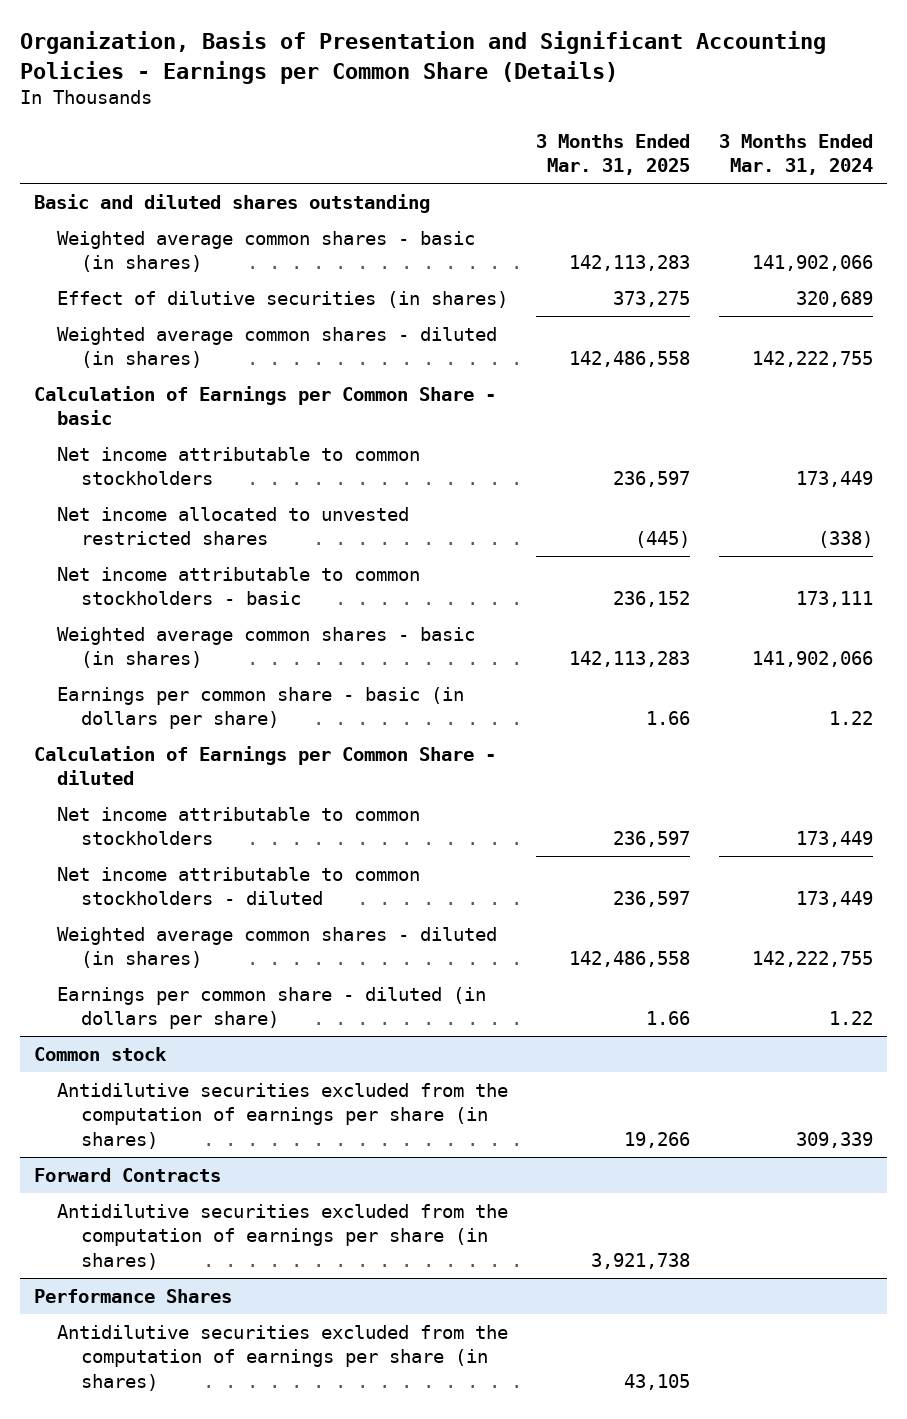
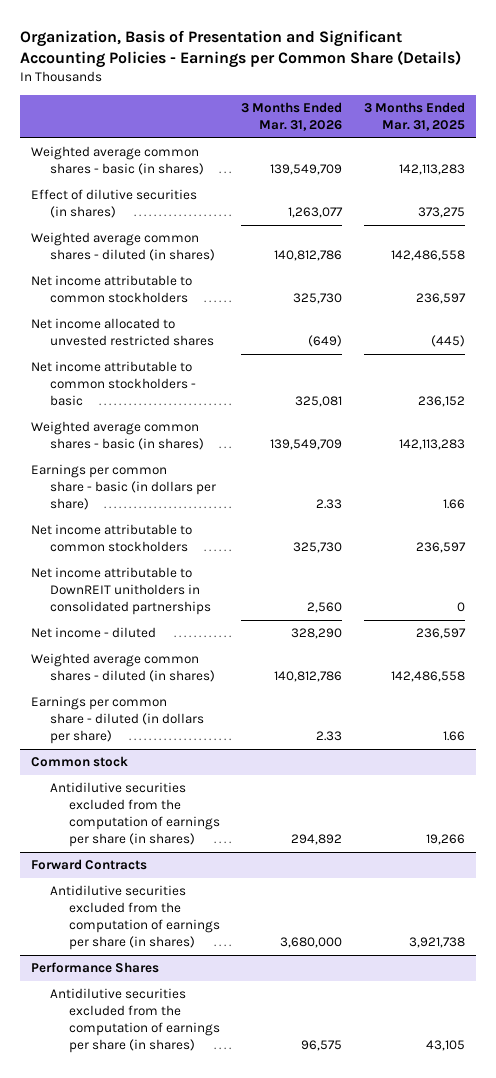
[718,133,873,176] 3 Months Ended Mar. 31, 2024 -> none
none -> [241,102,343,132] 3 Months Ended Mar. 31, 2026
[34,193,431,213] Basic and diluted shares outstanding -> none
[34,385,497,426] Calculation of Earnings per Common Share - basic -> none
[34,745,497,786] Calculation of Earnings per Common Share - diluted -> none
none -> [31,567,211,616] Net income attributable to DownREIT unitholders in consolidated partnerships
[57,866,421,906] Net income attributable to common stockholders - diluted -> [31,627,157,639] Net income - diluted

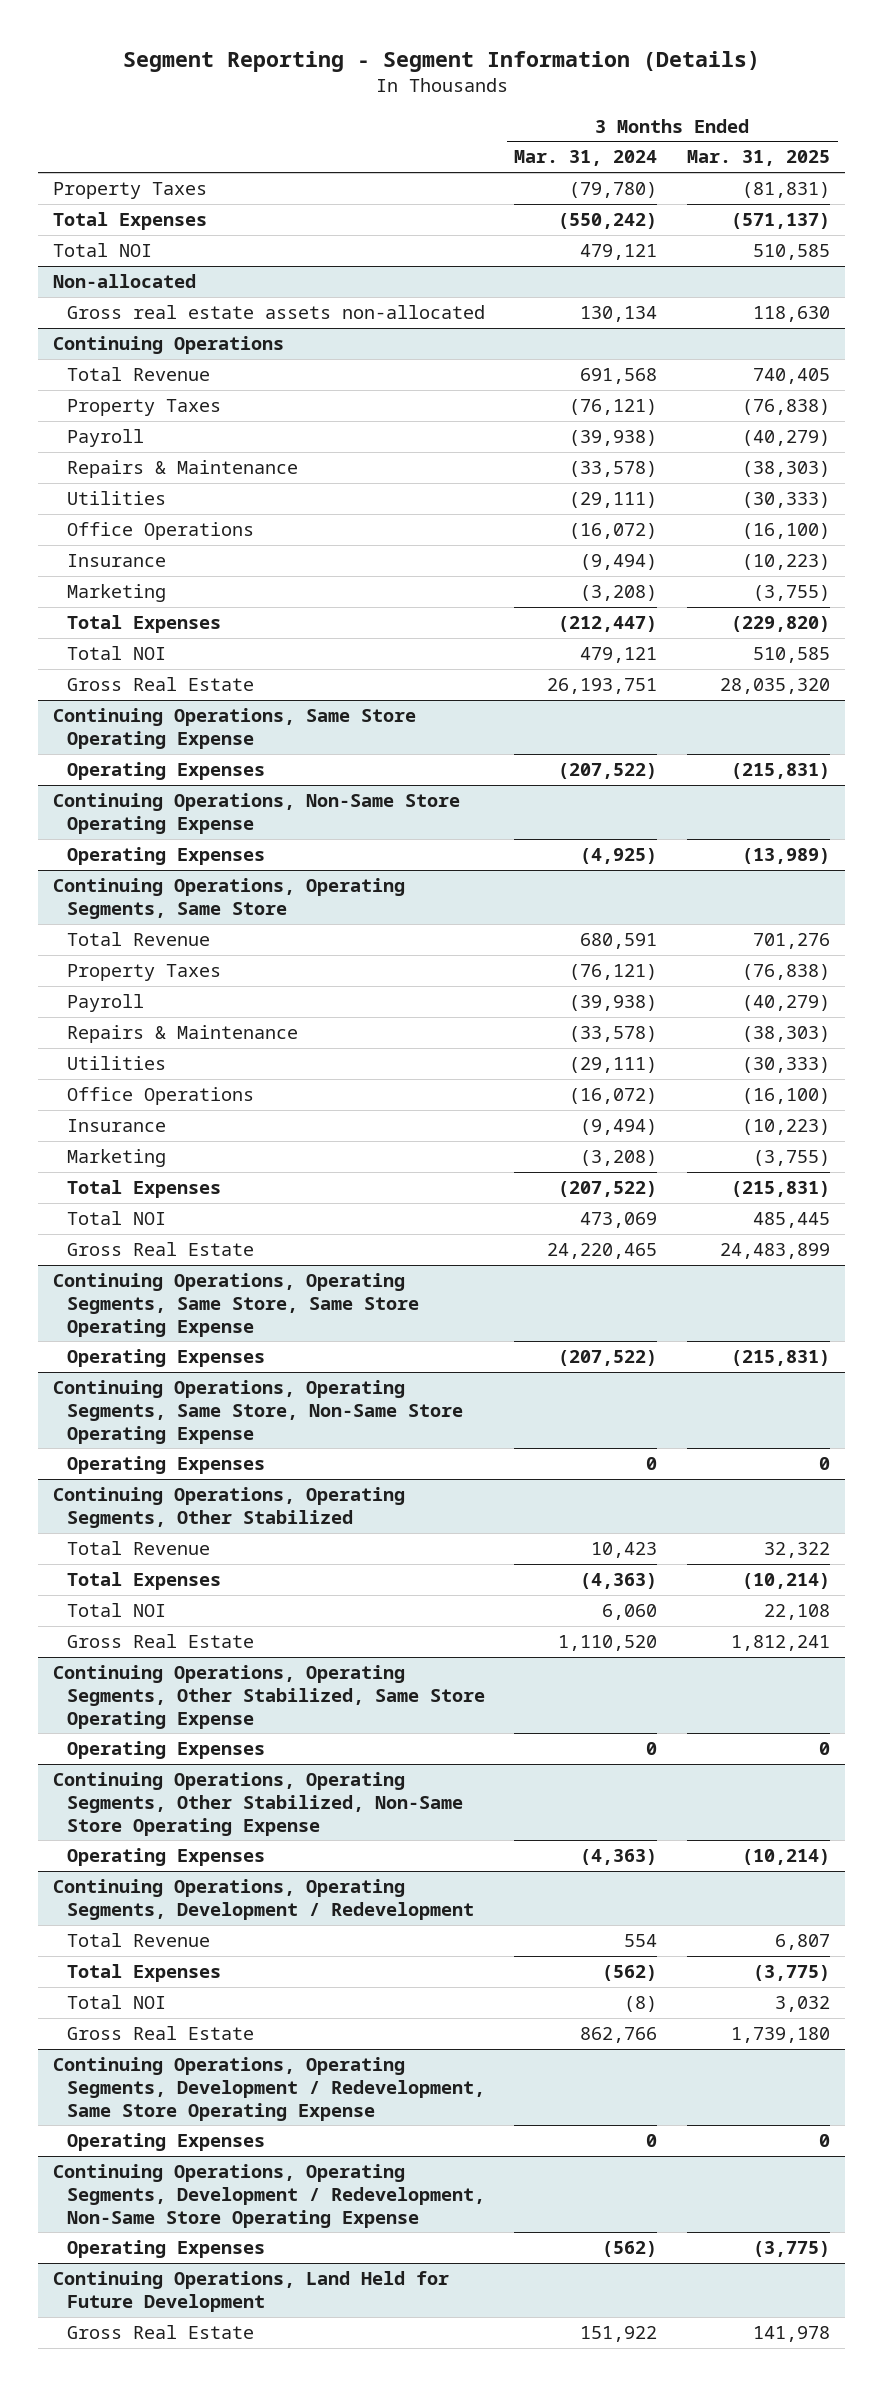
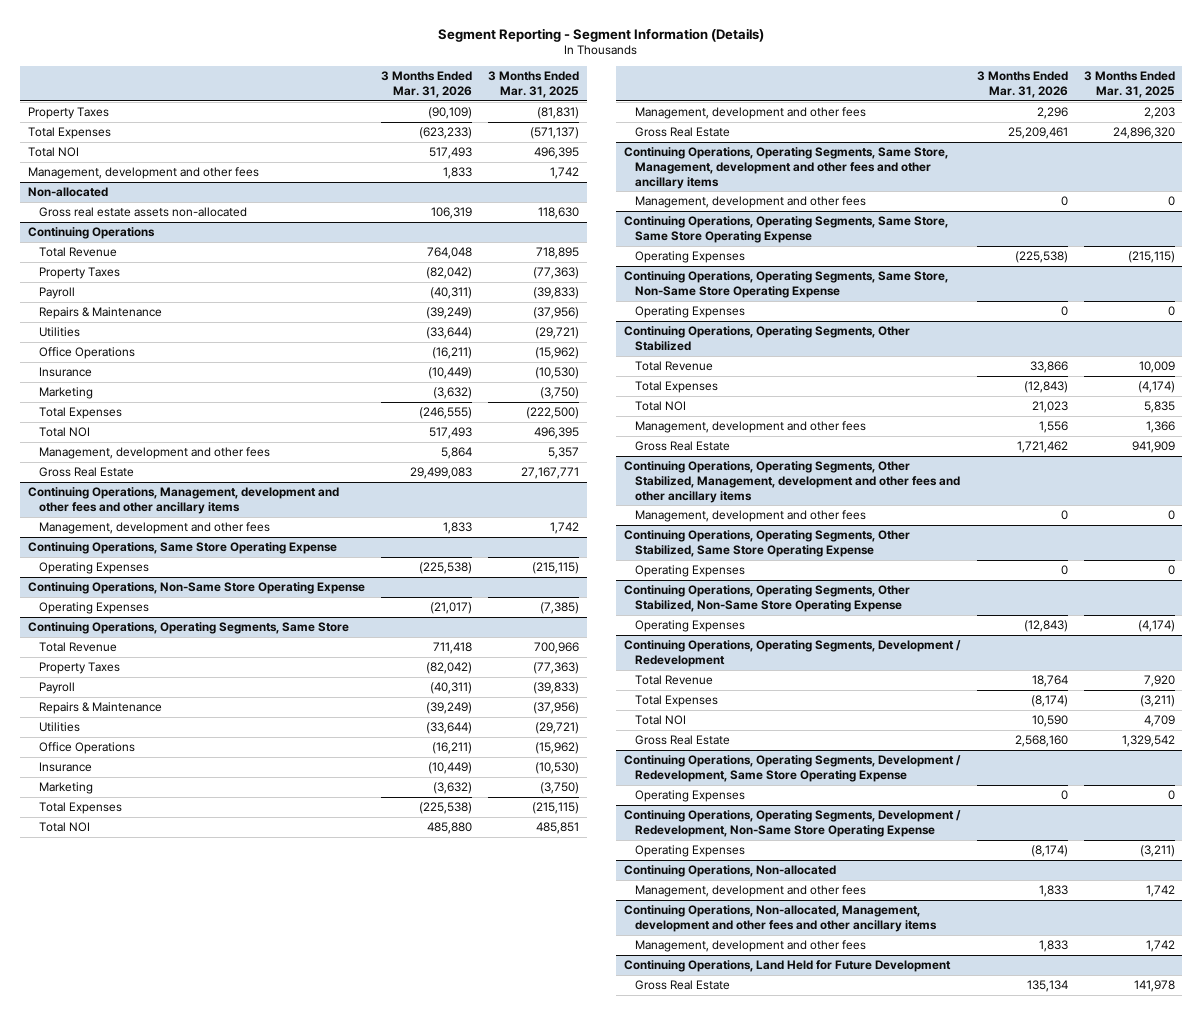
[514,150,658,167] Mar. 31, 2024 -> none
none -> [381,71,473,99] 3 Months Ended Mar. 31, 2026
[753,244,831,261] 510,585 -> [533,147,579,160] 496,395
none -> [28,167,260,180] Management, development and other fees
[753,368,831,385] 740,405 -> [535,247,579,260] 718,895
[742,399,831,416] (76,838) -> [532,267,579,280] (77,363)
[742,430,831,447] (40,279) -> [532,287,579,300] (39,833)
[742,461,831,478] (38,303) -> [532,307,579,320] (37,956)
[742,492,831,509] (30,333) -> [534,327,579,340] (29,721)
[742,523,831,540] (16,100) -> [534,347,579,360] (15,962)
[742,554,831,571] (10,223) -> [534,367,579,380] (10,530)
[753,585,831,602] (3,755) -> [539,387,579,400] (3,750)
[731,616,831,633] (229,820) -> [525,407,579,420] (222,500)
[753,647,831,664] 510,585 -> [533,427,579,440] 496,395
none -> [39,447,271,460] Management, development and other fees
[720,678,831,695] 28,035,320 -> [520,467,579,480] 27,167,771
none -> [28,487,340,514] Continuing Operations, Management, development and other fees and other ancillary items
none -> [39,522,271,535] Management, development and other fees
[731,763,831,780] (215,831) -> [531,562,579,575] (215,115)
[742,848,831,865] (13,989) -> [539,602,579,615] (7,385)
[753,933,831,950] 701,276 -> [533,642,579,655] 700,966
[742,964,831,981] (76,838) -> [532,662,579,675] (77,363)
[742,995,831,1012] (40,279) -> [532,682,579,695] (39,833)
[742,1026,831,1043] (38,303) -> [532,702,579,715] (37,956)
[742,1057,831,1074] (30,333) -> [534,722,579,735] (29,721)
[742,1088,831,1105] (16,100) -> [534,742,579,755] (15,962)
[742,1119,831,1136] (10,223) -> [534,762,579,775] (10,530)
[753,1150,831,1167] (3,755) -> [539,782,579,795] (3,750)
[731,1181,831,1198] (215,831) -> [531,802,579,815] (215,115)
[753,1212,831,1229] 485,445 -> [535,822,579,835] 485,851
none -> [635,107,867,120] Management, development and other fees
[720,1243,831,1260] 24,483,899 -> [1112,127,1175,140] 24,896,320
none -> [623,147,948,189] Continuing Operations, Operating Segments, Same Store, Management, development and other fees and other ancillary items
none -> [635,196,867,209] Management, development and other fees
[731,1350,831,1367] (215,831) -> [1127,251,1175,264] (215,115)
[764,1542,831,1559] 32,322 -> [1138,361,1175,374] 10,009
[742,1573,831,1590] (10,214) -> [1137,381,1175,394] (4,174)
[764,1604,831,1621] 22,108 -> [1143,401,1175,414] 5,835
none -> [635,421,867,434] Management, development and other fees
[731,1635,831,1652] 1,812,241 -> [1131,441,1175,454] 941,909
none -> [623,461,961,503] Continuing Operations, Operating Segments, Other Stabilized, Management, development and other fees and other ancillary items
none -> [635,510,867,523] Management, development and other fees
[742,1849,831,1866] (10,214) -> [1137,620,1175,633] (4,174)
[775,1934,831,1951] 6,807 -> [1143,675,1175,688] 7,920
[753,1965,831,1982] (3,775) -> [1139,695,1175,708] (3,211)
[775,1996,831,2013] 3,032 -> [1143,715,1175,728] 4,709
[731,2027,831,2044] 1,739,180 -> [1121,735,1175,748] 1,329,542
[753,2241,831,2258] (3,775) -> [1139,845,1175,858] (3,211)
none -> [623,865,836,878] Continuing Operations, Non-allocated
none -> [635,885,867,898] Management, development and other fees
none -> [623,905,938,932] Continuing Operations, Non-allocated, Management, development and other fees and other ancillary items
none -> [635,940,867,953] Management, development and other fees

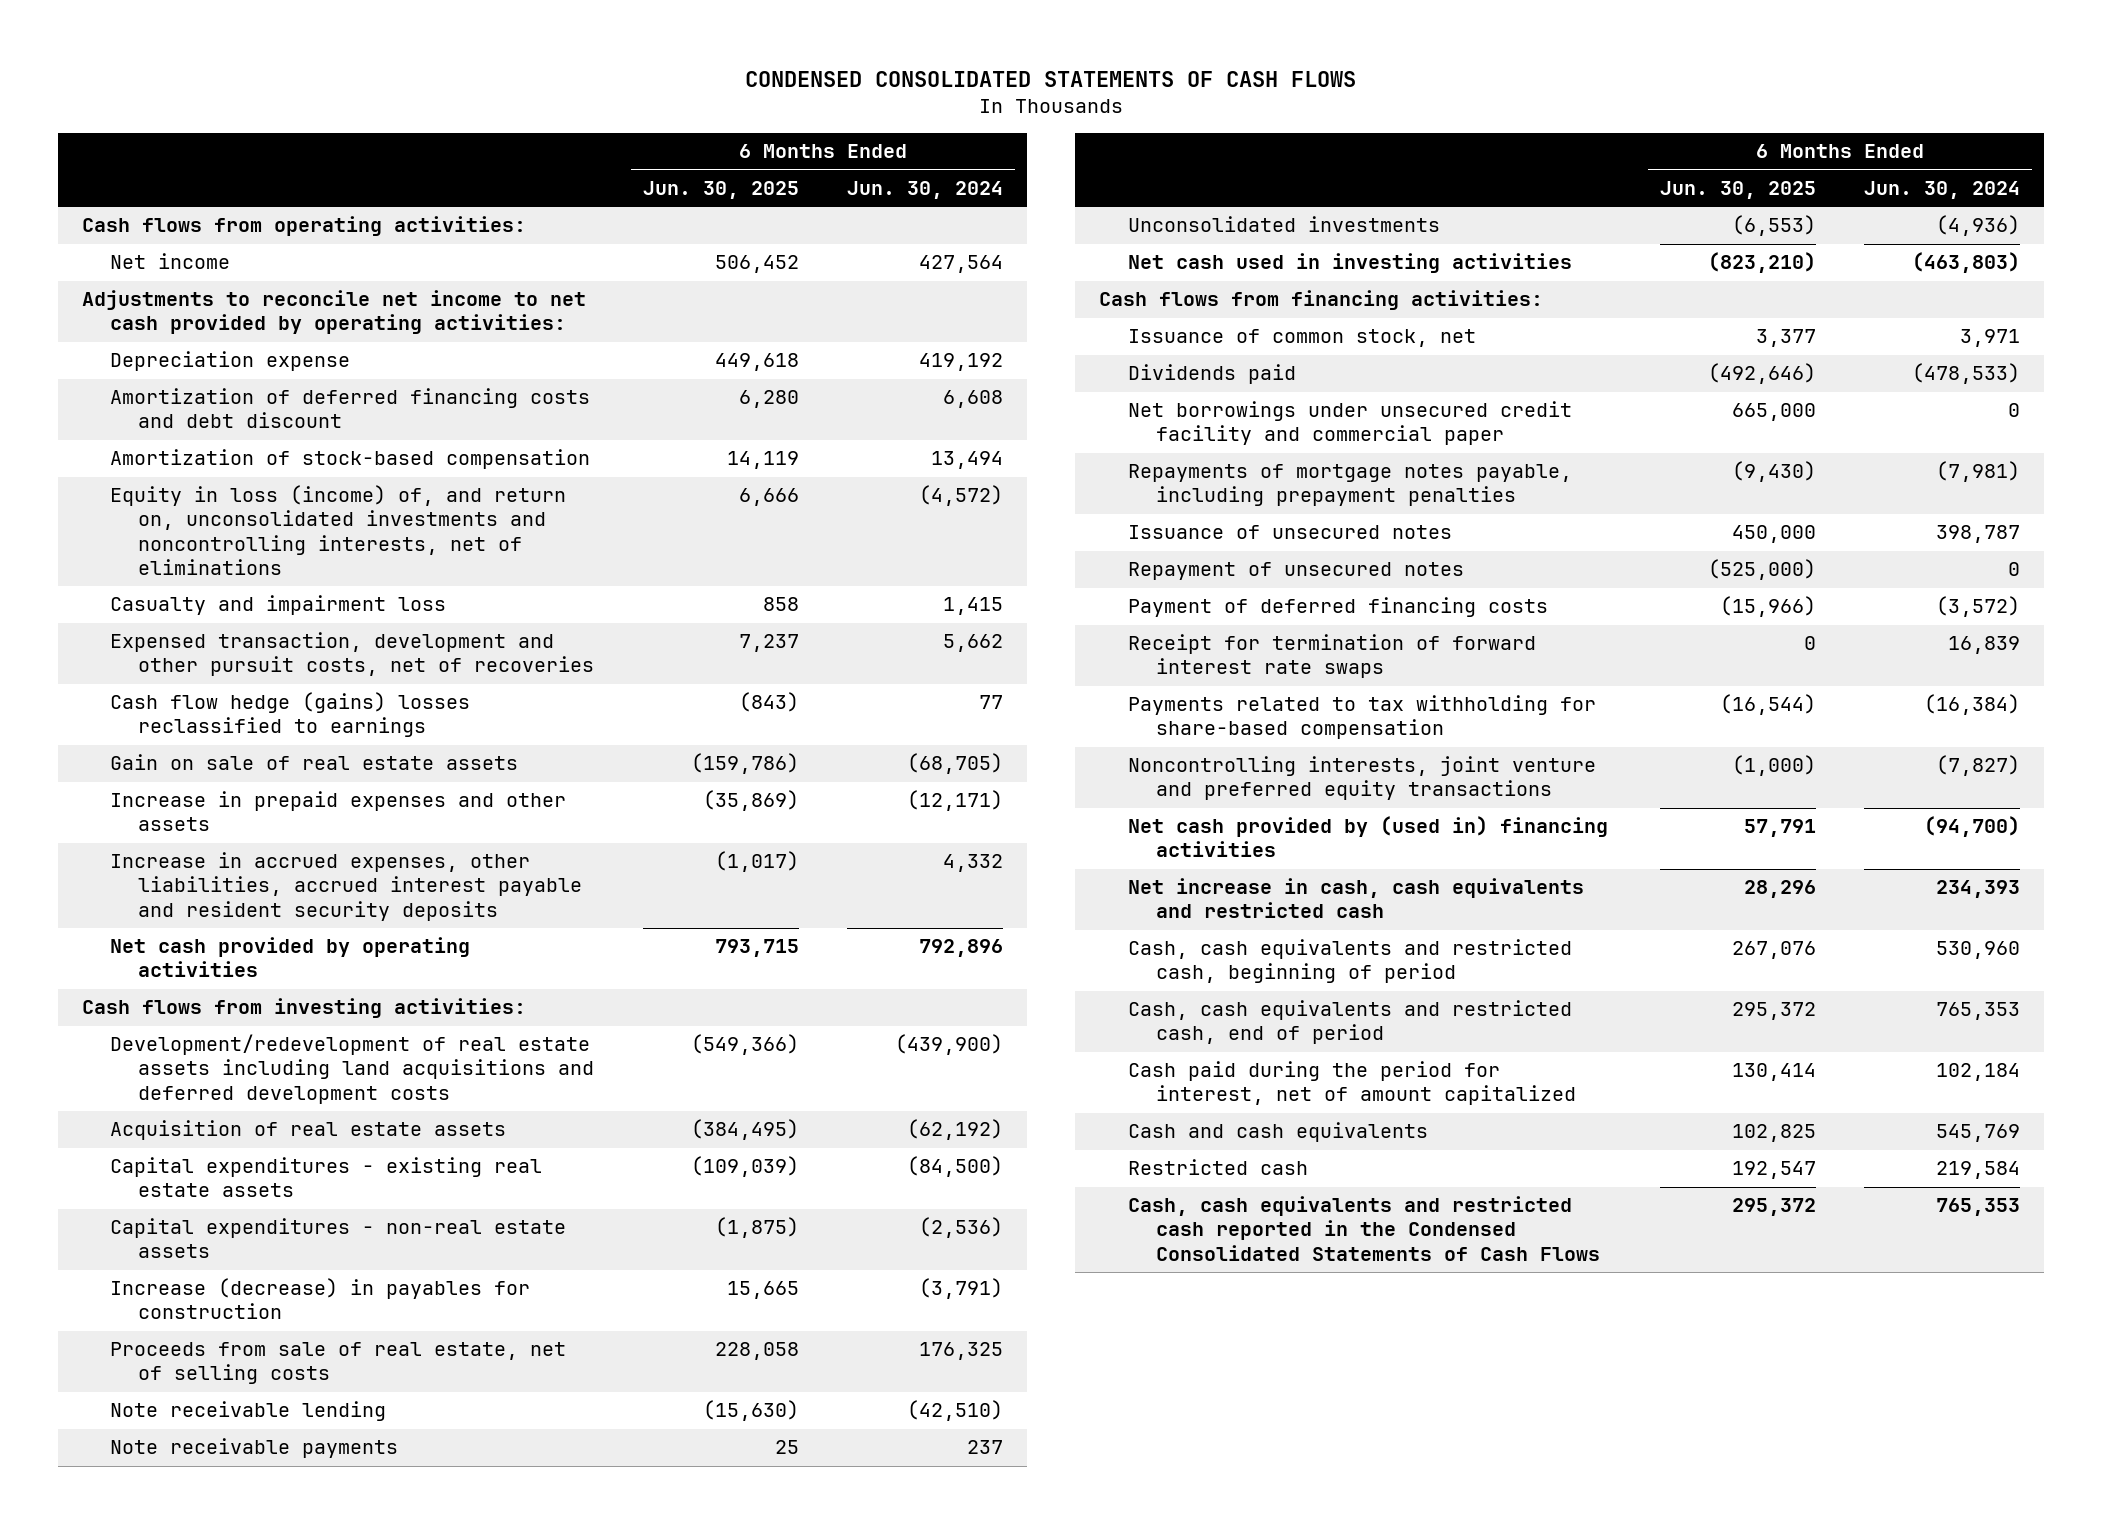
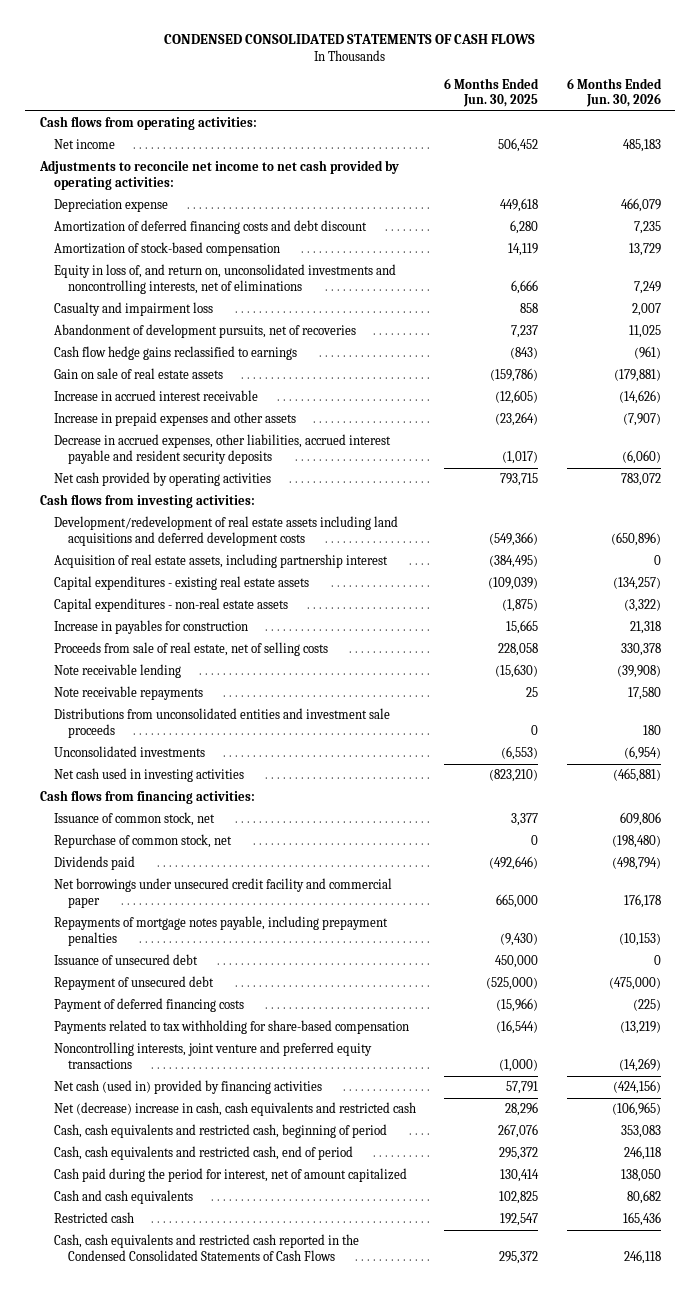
[846,180,1003,199] Jun. 30, 2024 -> none
none -> [566,77,662,107] 6 Months Ended Jun. 30, 2026
[110,485,567,575] Equity in loss (income) of, and return on, unconsolidated investments and noncontrolling interests, net of eliminations -> [53,264,396,294] Equity in loss of, and return on, unconsolidated investments and noncontrolling interests, net of eliminations
[110,632,595,677] Expensed transaction, development and other pursuit costs, net of recoveries -> [53,324,356,339] Abandonment of development pursuits, net of recoveries
[110,692,471,738] Cash flow hedge (gains) losses reclassified to earnings -> [53,346,297,361] Cash flow hedge gains reclassified to earnings
none -> [53,390,258,402] Increase in accrued interest receivable
[702,790,799,812] (35,869) -> [495,412,539,427] (23,264)
[110,852,583,921] Increase in accrued expenses, other liabilities, accrued interest payable and resident security deposits -> [53,434,391,464] Decrease in accrued expenses, other liabilities, accrued interest payable and resident security deposits
[110,1120,507,1141] Acquisition of real estate assets -> [53,554,388,569] Acquisition of real estate assets, including partnership interest
[110,1278,531,1320] Increase (decrease) in payables for construction -> [53,620,248,635] Increase in payables for construction
[110,1438,399,1459] Note receivable payments -> [53,686,203,701] Note receivable repayments
none -> [53,708,390,738] Distributions from unconsolidated entities and investment sale proceeds
none -> [53,834,232,849] Repurchase of common stock, net
[1127,525,1452,540] Issuance of unsecured notes -> [53,954,198,966] Issuance of unsecured debt
[1127,562,1464,581] Repayment of unsecured notes -> [53,976,214,991] Repayment of unsecured debt
[1127,634,1536,679] Receipt for termination of forward interest rate swaps -> none
[1127,816,1608,858] Net cash provided by (used in) financing activities -> [53,1080,322,1095] Net cash (used in) provided by financing activities
[1127,878,1584,919] Net increase in cash, cash equivalents and restricted cash -> [53,1102,416,1117] Net (decrease) increase in cash, cash equivalents and restricted cash

